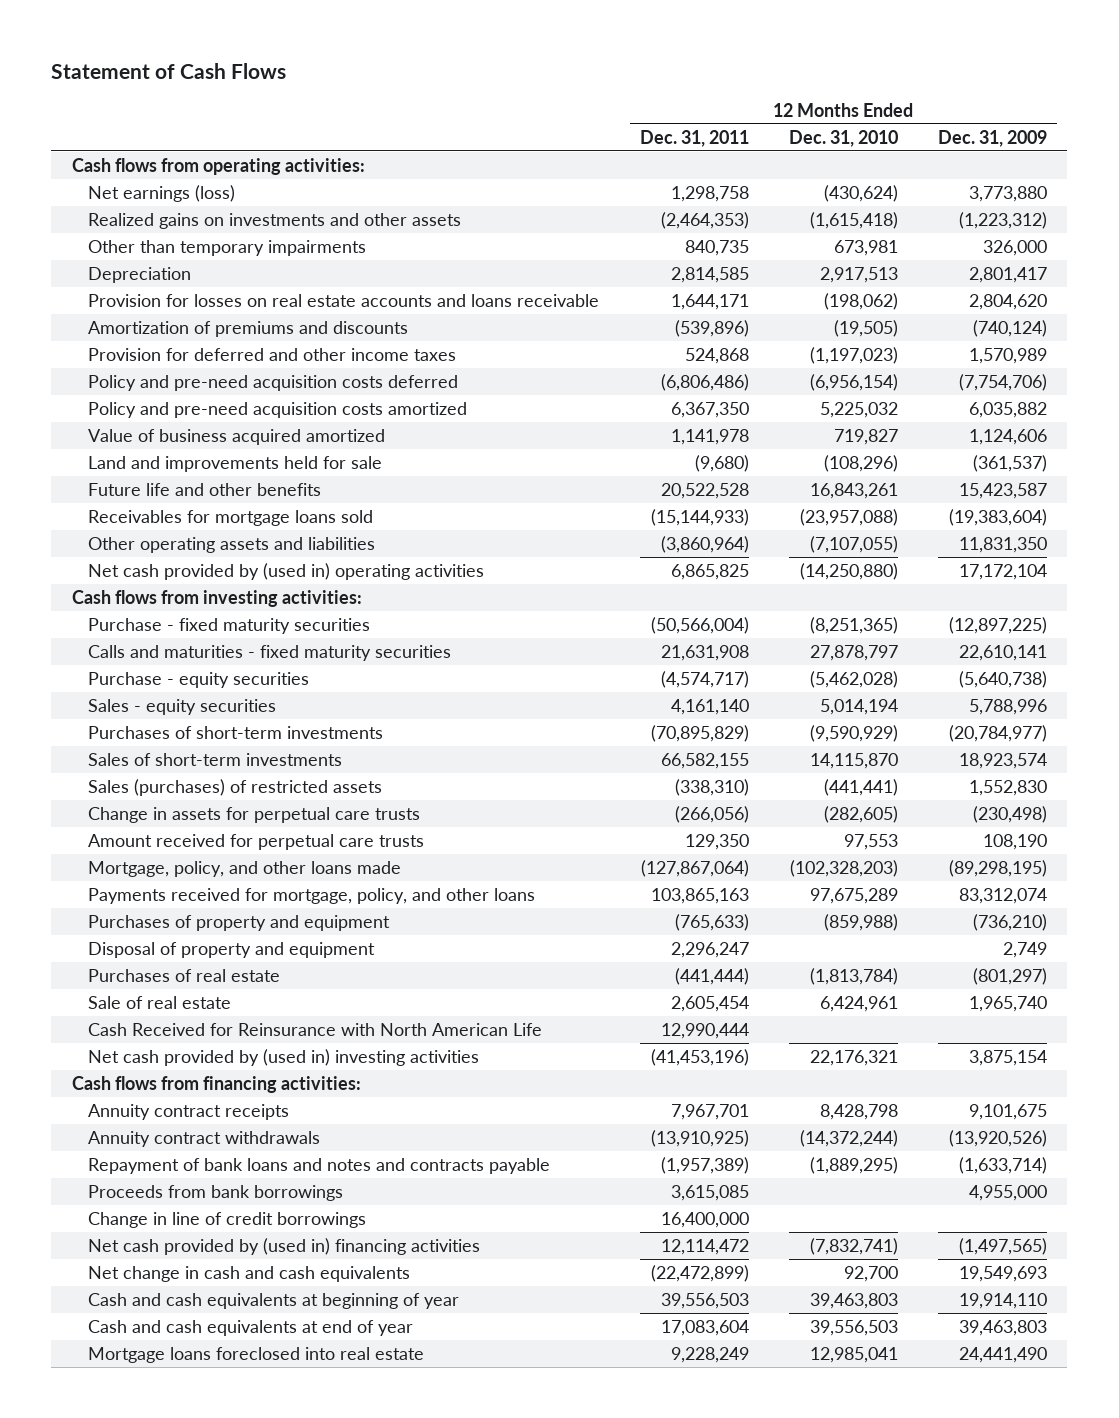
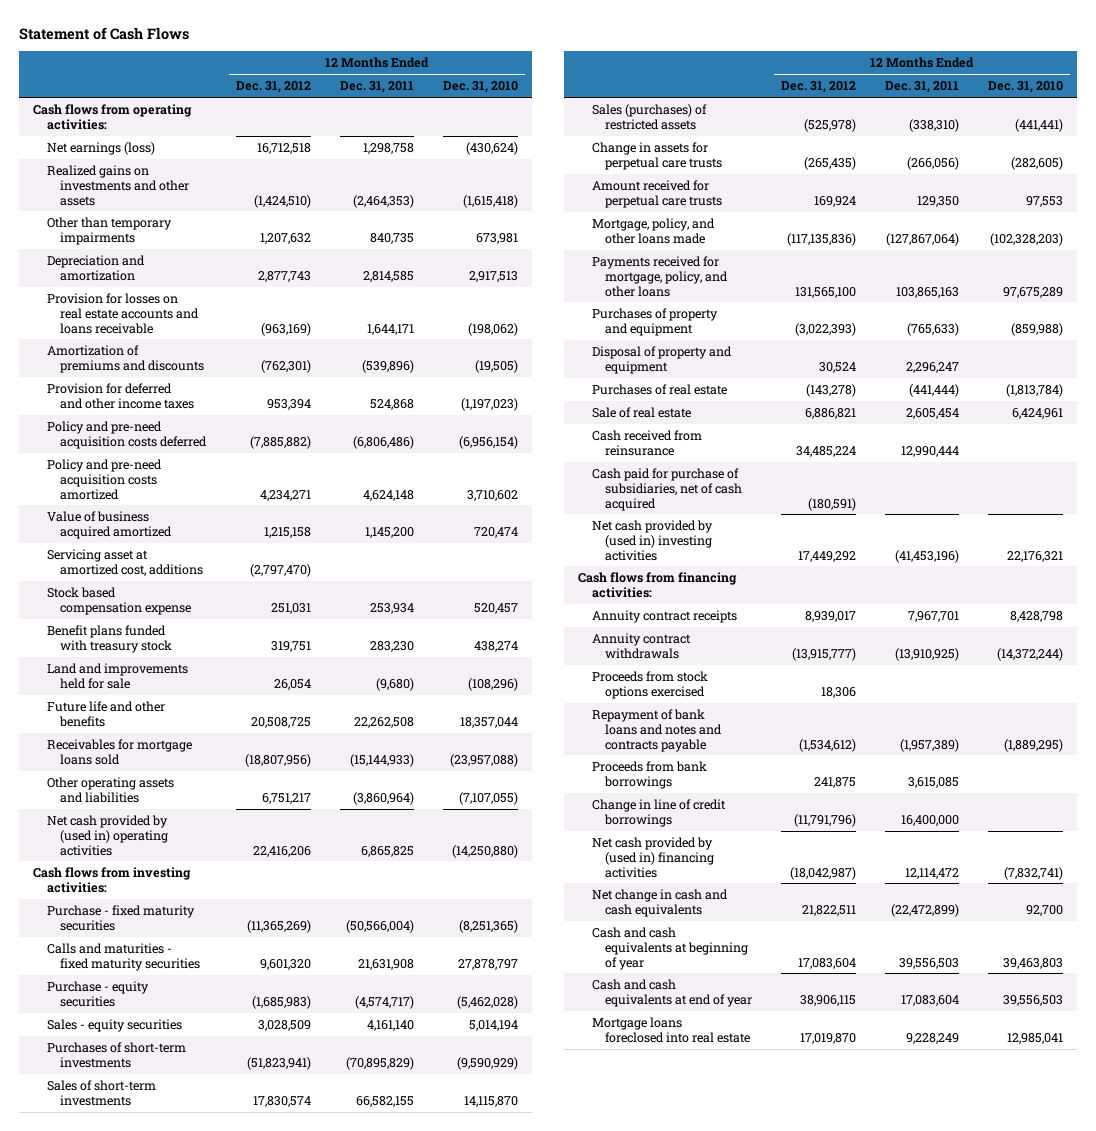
[938,129,1048,147] Dec. 31, 2009 -> none
none -> [236,81,312,94] Dec. 31, 2012
[88,266,192,283] Depreciation -> [46,255,145,281] Depreciation and amortization
[670,401,749,418] 6,367,350 -> [362,489,414,501] 4,624,148
[819,401,898,418] 5,225,032 -> [466,489,518,501] 3,710,602
[670,428,749,445] 1,141,978 -> [364,526,414,538] 1,145,200
[833,428,898,445] 719,827 -> [473,526,518,538] 720,474
none -> [46,549,204,576] Servicing asset at amortized cost, additions
none -> [46,587,192,615] Stock based compensation expense
none -> [46,625,173,653] Benefit plans funded with treasury stock
[660,482,749,499] 20,522,528 -> [353,716,414,728] 22,262,508
[809,482,898,499] 16,843,261 -> [459,716,518,728] 18,357,044
[88,1022,543,1036] Cash Received for Reinsurance with North American Life -> [591,430,702,456] Cash received from reinsurance
none -> [591,468,743,511] Cash paid for purchase of subsidiaries, net of cash acquired
none -> [591,671,708,699] Proceeds from stock options exercised

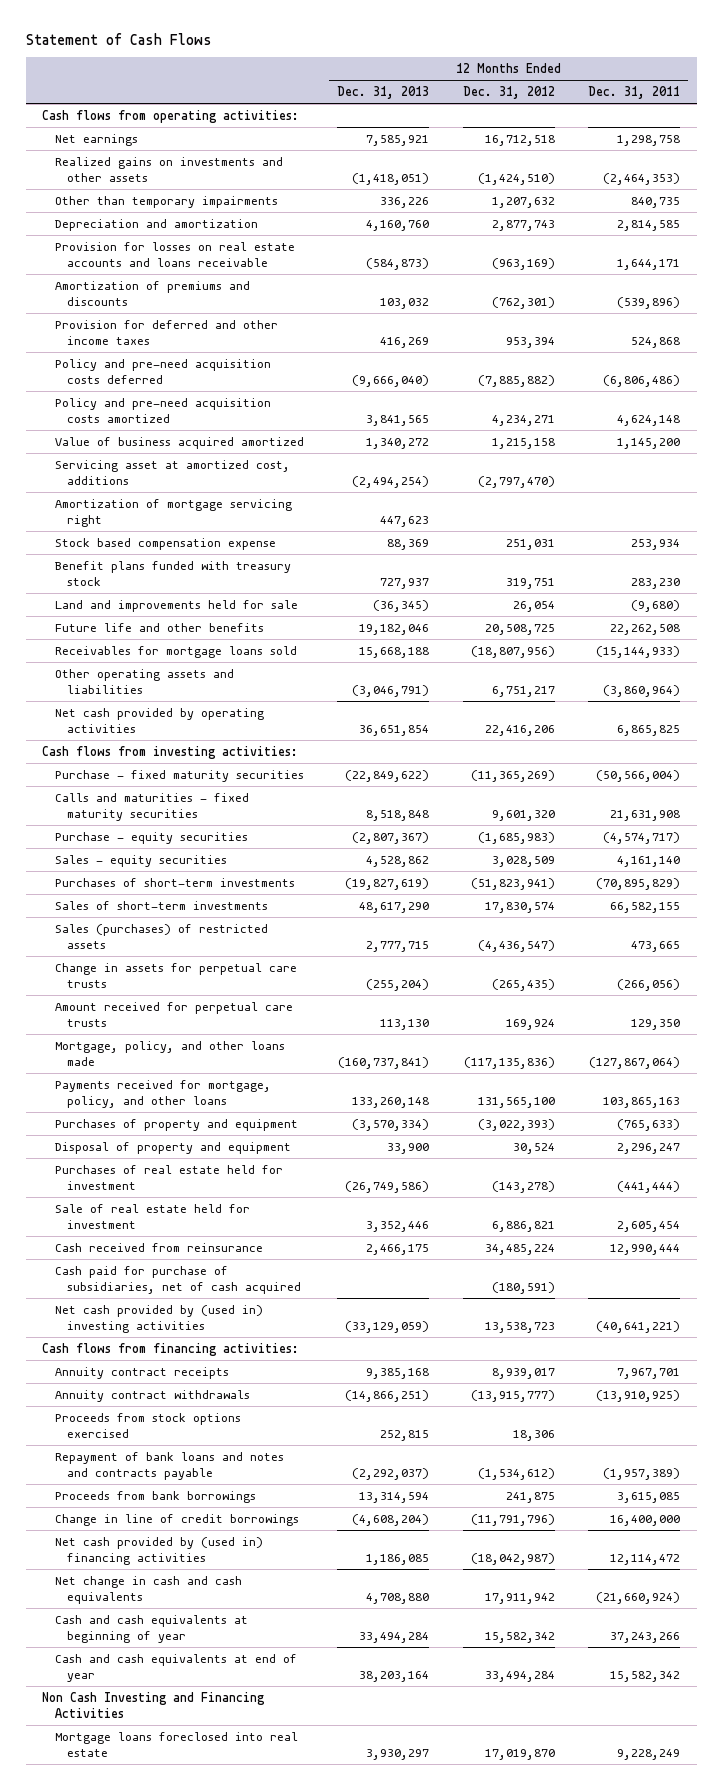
[442,81,518,94] Dec. 31, 2010 -> none
none -> [337,85,430,99] Dec. 31, 2013
[46,142,155,156] Net earnings (loss) -> [54,133,138,146] Net earnings
none -> [54,498,292,527] Amortization of mortgage servicing right
[46,815,169,856] Net cash provided by (used in) operating activities -> [54,707,264,733] Net cash provided by operating activities
[804,118,857,132] (525,978) -> [477,939,555,952] (4,436,547)
[909,118,960,132] (338,310) -> [631,940,681,952] 473,665
[591,384,727,396] Purchases of real estate -> [54,1164,283,1190] Purchases of real estate held for investment
[591,407,691,419] Sale of real estate -> [54,1203,250,1229] Sale of real estate held for investment
[798,550,857,562] 17,449,292 -> [484,1321,555,1333] 13,538,723
[895,549,960,563] (41,453,196) -> [596,1320,681,1333] (40,641,221)
[802,904,857,916] 21,822,511 -> [484,1592,555,1604] 17,911,942
[891,903,960,917] (22,472,899) -> [596,1591,681,1604] (21,660,924)
[798,957,857,969] 17,083,604 -> [484,1631,555,1643] 15,582,342
[899,957,960,969] 39,556,503 -> [610,1631,681,1643] 37,243,266
[800,994,857,1006] 38,906,115 -> [484,1670,555,1682] 33,494,284
[901,994,960,1006] 17,083,604 -> [610,1670,681,1682] 15,582,342
none -> [42,1691,266,1718] Non Cash Investing and Financing Activities

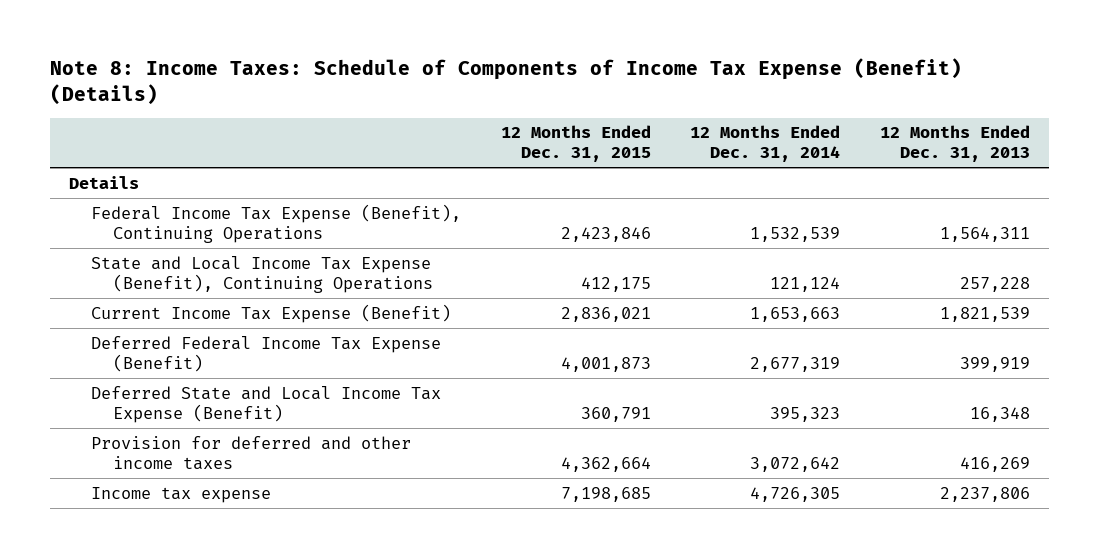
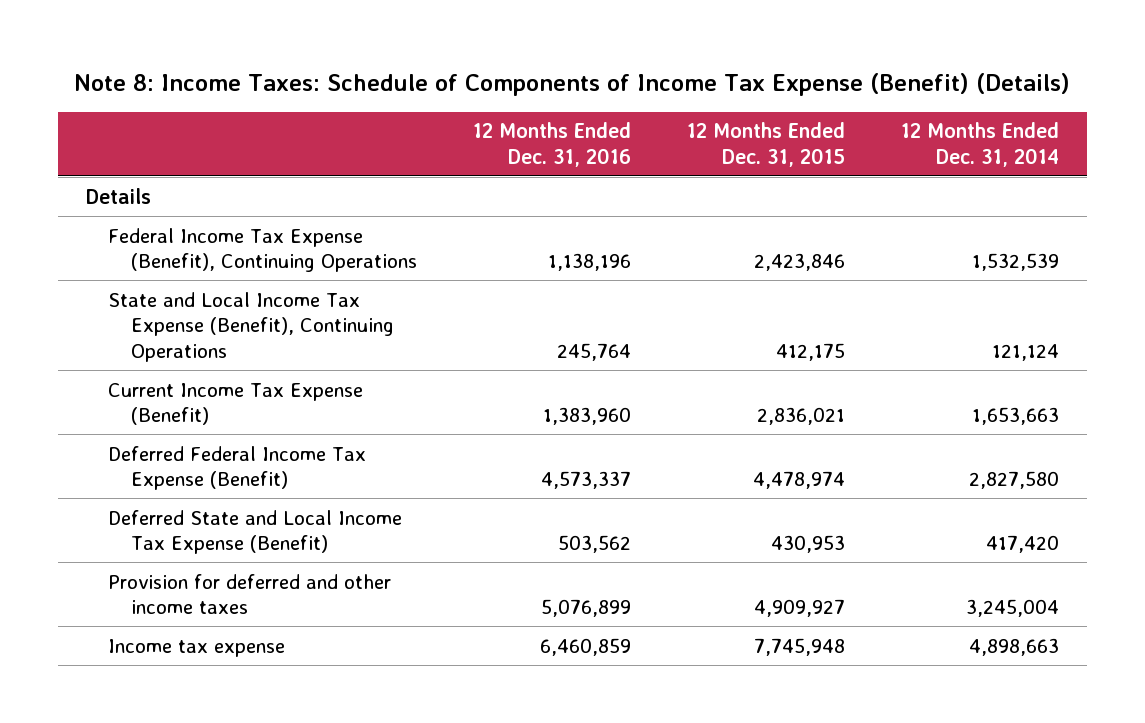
[879,125,1030,163] 12 Months Ended Dec. 31, 2013 -> none
none -> [472,122,631,167] 12 Months Ended Dec. 31, 2016
[560,356,651,372] 4,001,873 -> [752,471,845,490] 4,478,974
[750,356,841,372] 2,677,319 -> [968,471,1059,490] 2,827,580
[580,406,651,422] 360,791 -> [770,535,845,554] 430,953
[770,406,841,422] 395,323 -> [985,535,1059,554] 417,420
[560,456,651,472] 4,362,664 -> [753,599,845,618] 4,909,927
[750,456,841,472] 3,072,642 -> [965,599,1059,618] 3,245,004
[560,486,651,502] 7,198,685 -> [753,637,845,656] 7,745,948
[750,486,841,502] 4,726,305 -> [968,637,1059,656] 4,898,663

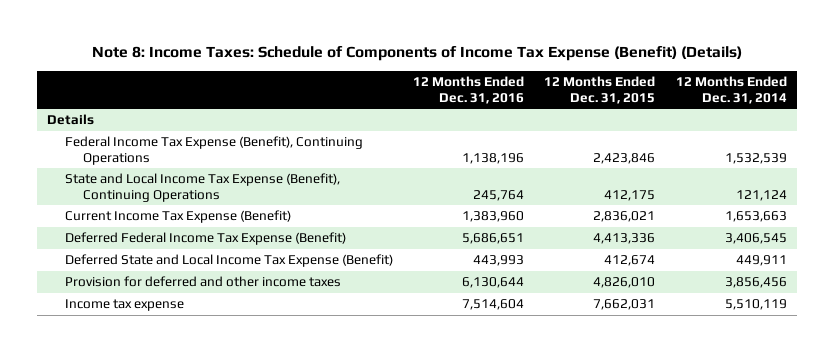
[540,471,631,490] 4,573,337 -> [462,233,525,245] 5,686,651
[752,471,845,490] 4,478,974 -> [593,233,656,245] 4,413,336
[968,471,1059,490] 2,827,580 -> [724,233,787,245] 3,406,545
[557,535,631,554] 503,562 -> [473,255,525,267] 443,993
[770,535,845,554] 430,953 -> [604,255,656,267] 412,674
[985,535,1059,554] 417,420 -> [735,255,787,267] 449,911
[540,599,631,618] 5,076,899 -> [462,277,525,289] 6,130,644
[753,599,845,618] 4,909,927 -> [593,277,656,289] 4,826,010
[965,599,1059,618] 3,245,004 -> [724,277,787,289] 3,856,456
[539,637,631,656] 6,460,859 -> [462,299,525,311] 7,514,604
[753,637,845,656] 7,745,948 -> [593,299,656,311] 7,662,031
[968,637,1059,656] 4,898,663 -> [724,299,787,311] 5,510,119

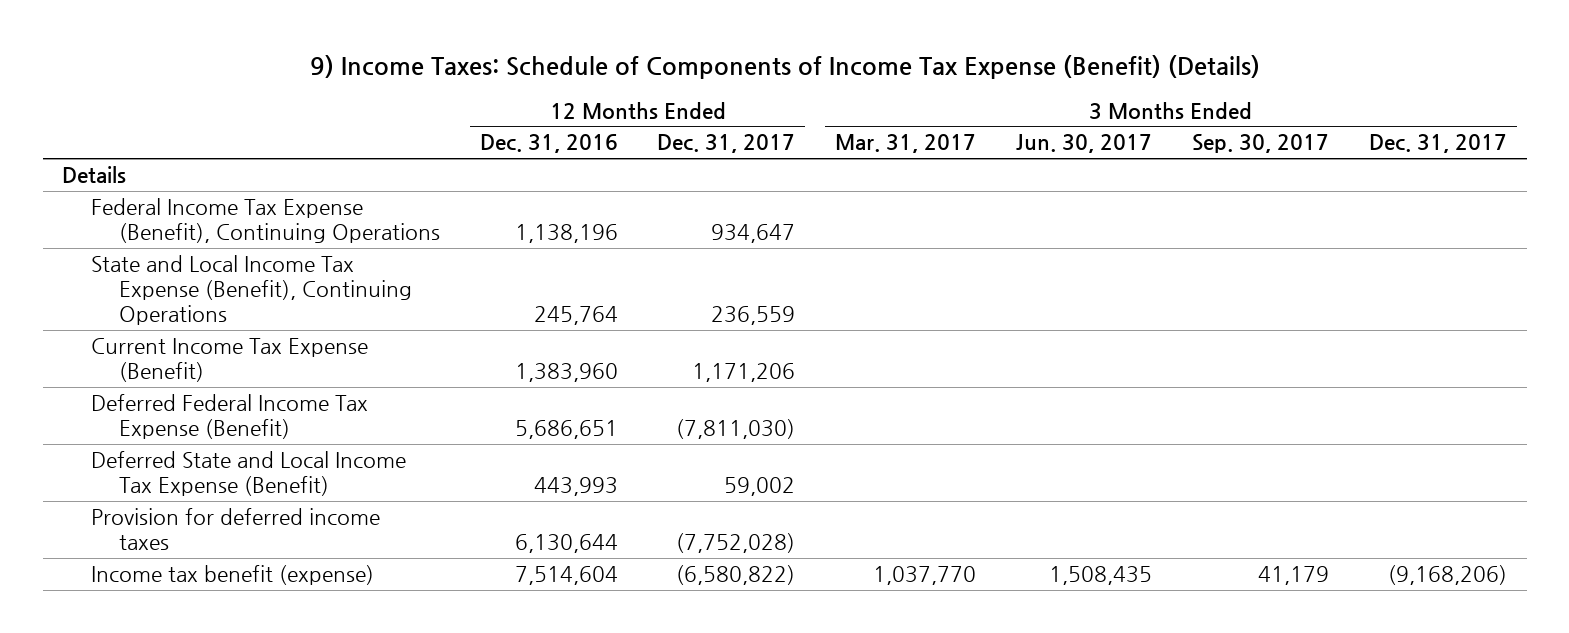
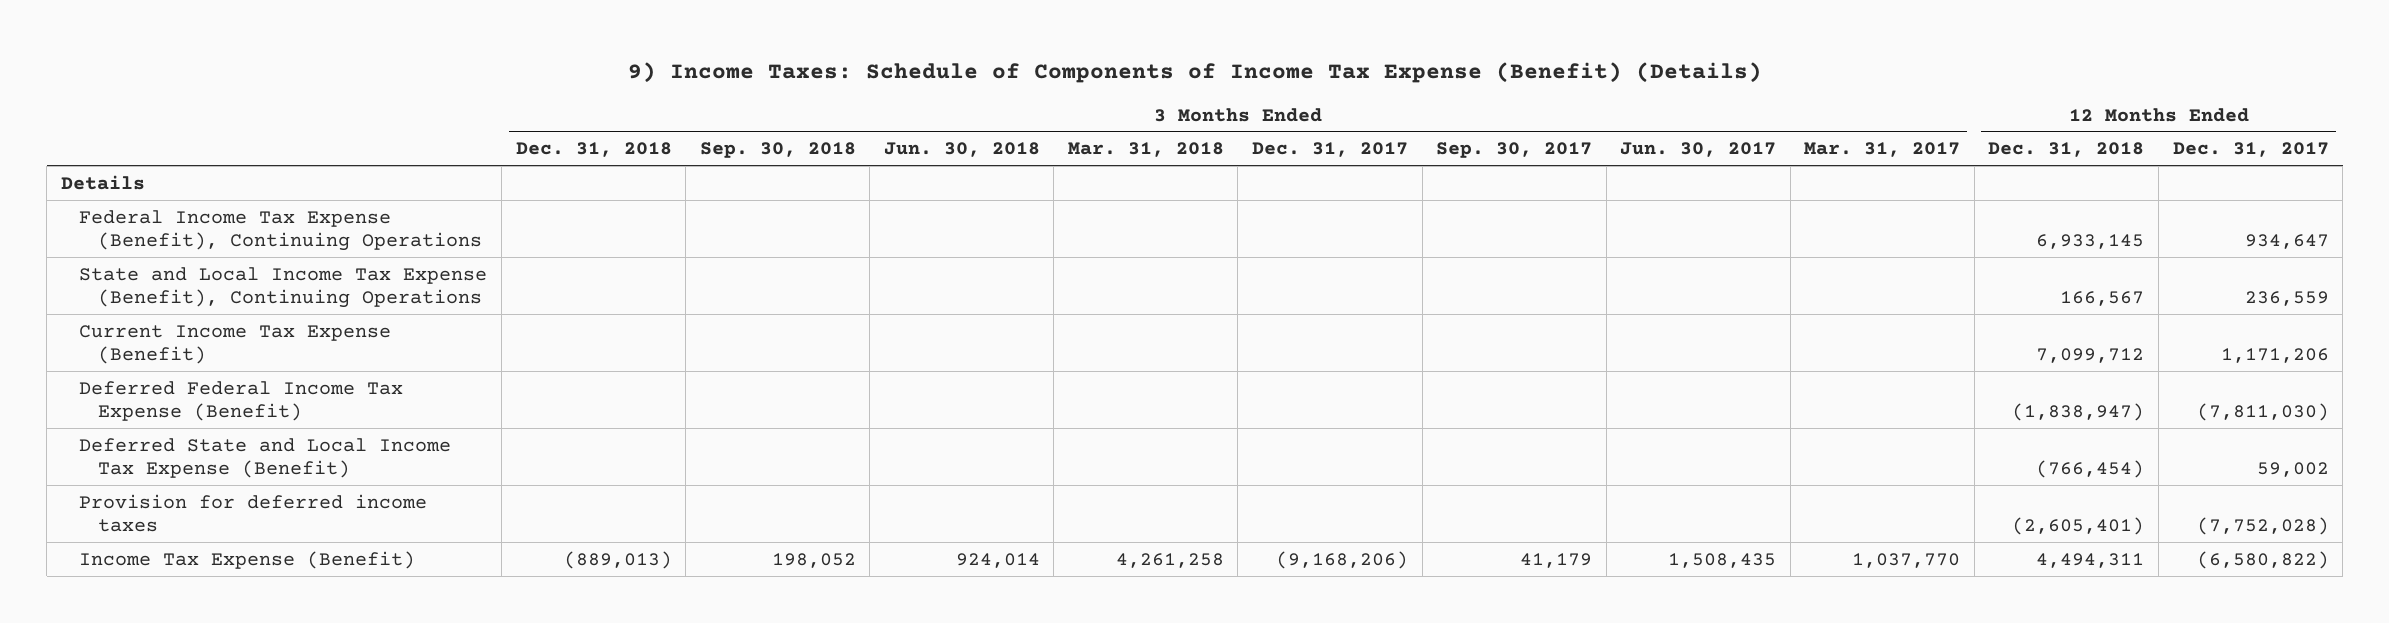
[479,134,618,154] Dec. 31, 2016 -> none
none -> [515,142,672,158] Dec. 31, 2018
none -> [699,142,856,159] Sep. 30, 2018
none -> [883,142,1040,158] Jun. 30, 2018
none -> [1067,142,1224,158] Mar. 31, 2018
none -> [1988,142,2145,158] Dec. 31, 2018
[90,564,374,585] Income tax benefit (expense) -> [79,550,416,569] Income Tax Expense (Benefit)

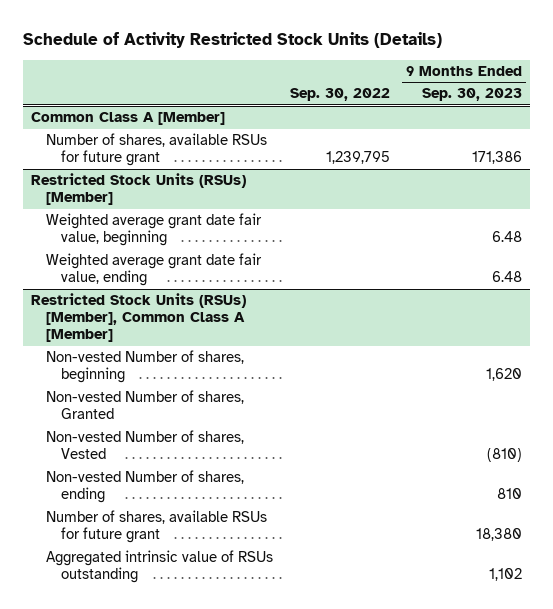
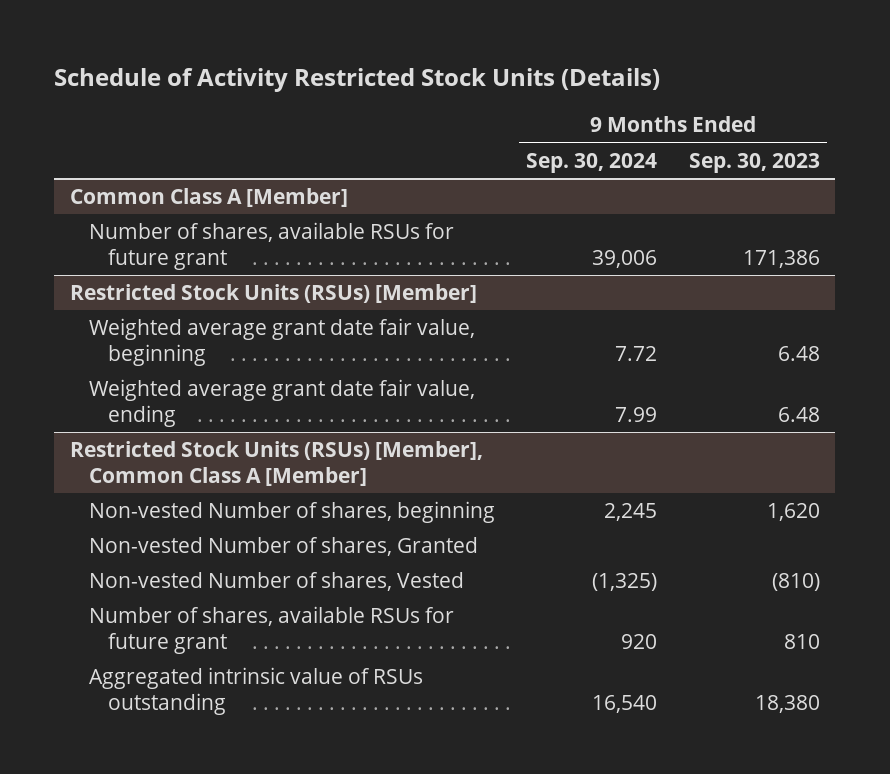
[289,88,390,102] Sep. 30, 2022 -> none
none -> [526,152,658,173] Sep. 30, 2024
[46,470,245,504] Non-vested Number of shares, ending -> none
[476,528,523,542] 18,380 -> [783,633,820,649] 810
[489,568,523,582] 1,102 -> [754,694,820,713] 18,380

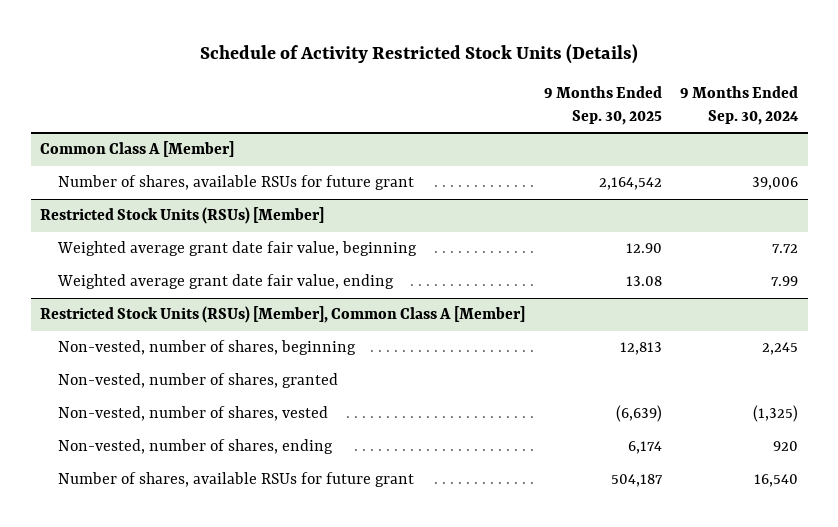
[688,152,820,173] Sep. 30, 2023 -> none
none -> [543,85,662,126] 9 Months Ended Sep. 30, 2025
[89,667,424,715] Aggregated intrinsic value of RSUs outstanding -> none
[89,501,496,524] Non-vested Number of shares, beginning -> [58,340,357,356] Non-vested, number of shares, beginning
[89,537,479,557] Non-vested Number of shares, Granted -> [58,373,339,389] Non-vested, number of shares, granted
[89,572,465,592] Non-vested Number of shares, Vested -> [58,406,329,422] Non-vested, number of shares, vested
none -> [58,439,334,455] Non-vested, number of shares, ending
[621,633,658,649] 920 -> [754,474,799,488] 16,540

